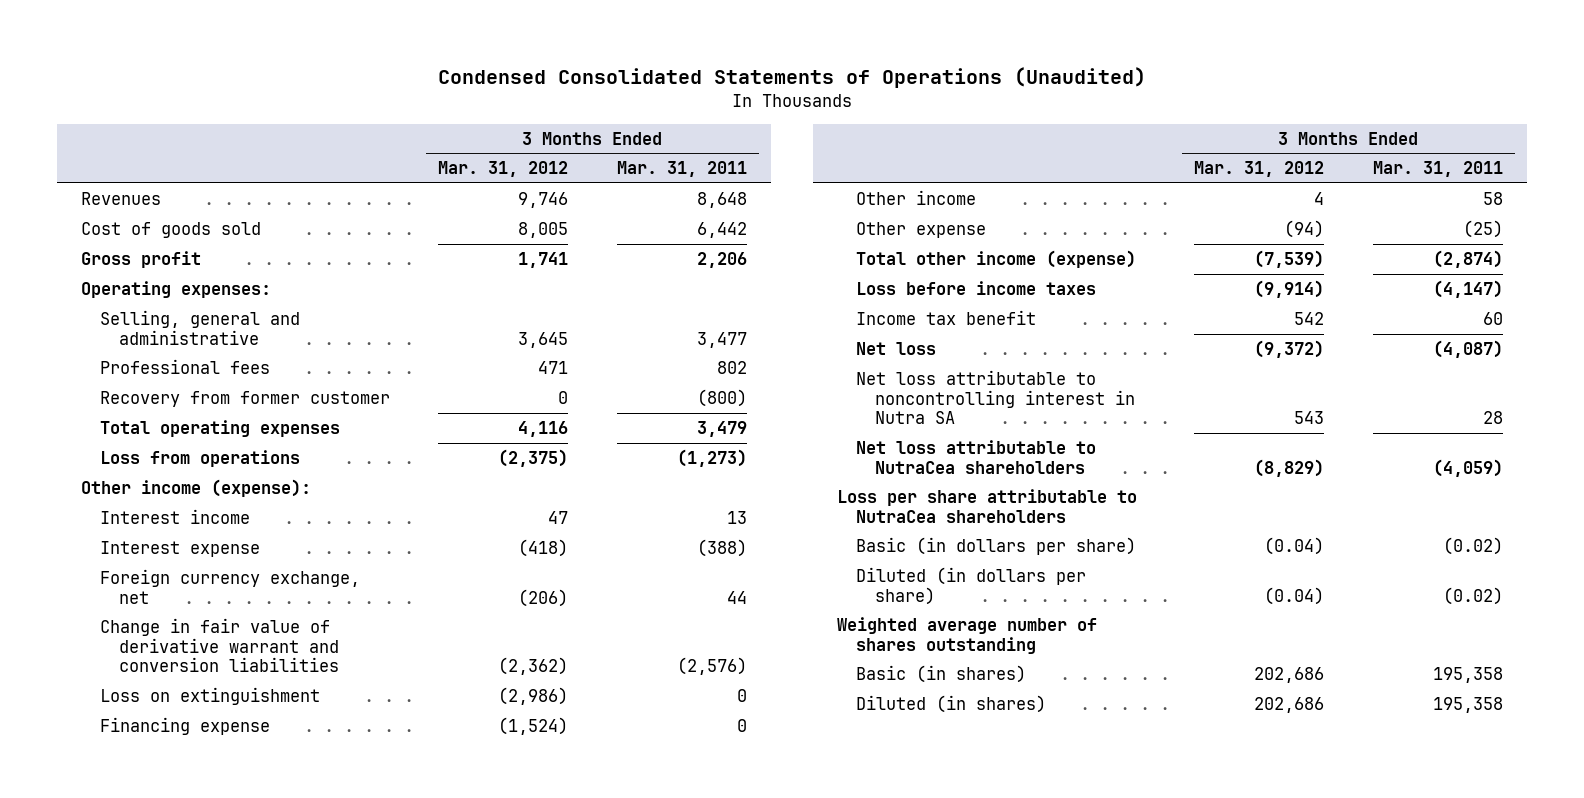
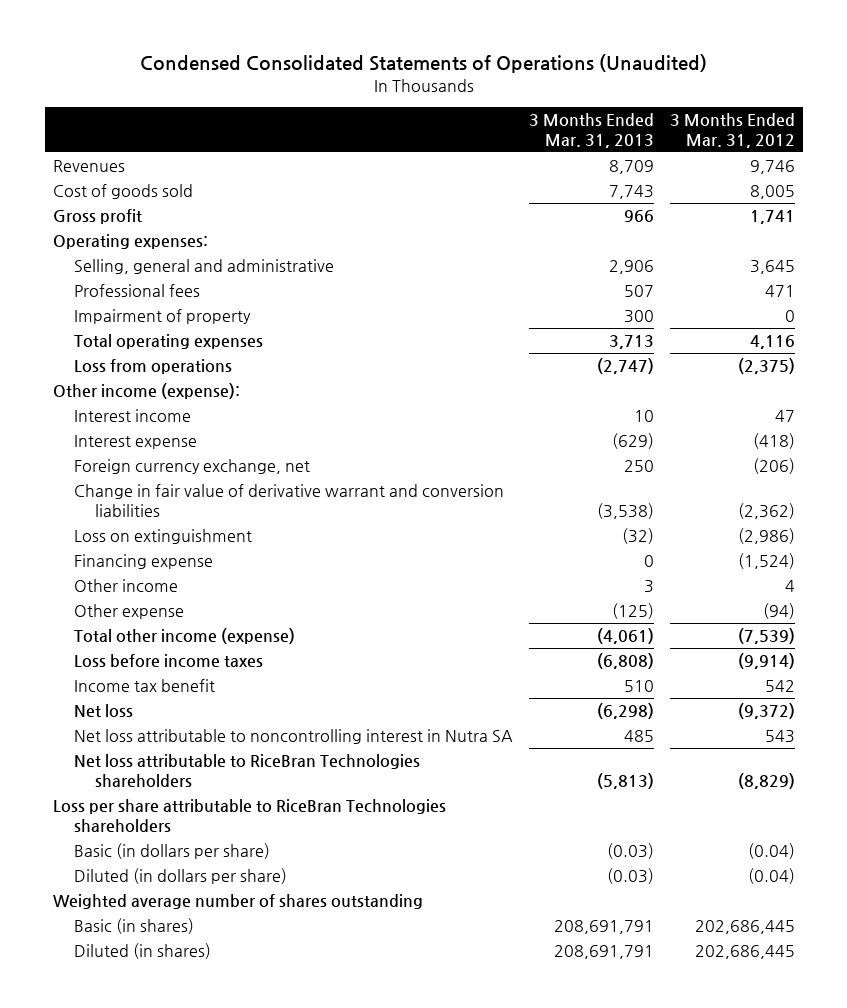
[616,161,747,178] Mar. 31, 2011 -> none
none -> [528,113,654,148] 3 Months Ended Mar. 31, 2013
[100,390,391,407] Recovery from former customer -> none
none -> [73,309,251,325] Impairment of property
[855,439,1096,474] Net loss attributable to NutraCea shareholders -> [73,754,420,787] Net loss attributable to RiceBran Technologies shareholders
[837,488,1138,523] Loss per share attributable to NutraCea shareholders -> [52,799,446,832] Loss per share attributable to RiceBran Technologies shareholders
[1254,666,1325,683] 202,686 -> [694,920,795,935] 202,686,445
[1254,696,1325,713] 202,686 -> [694,945,795,960] 202,686,445

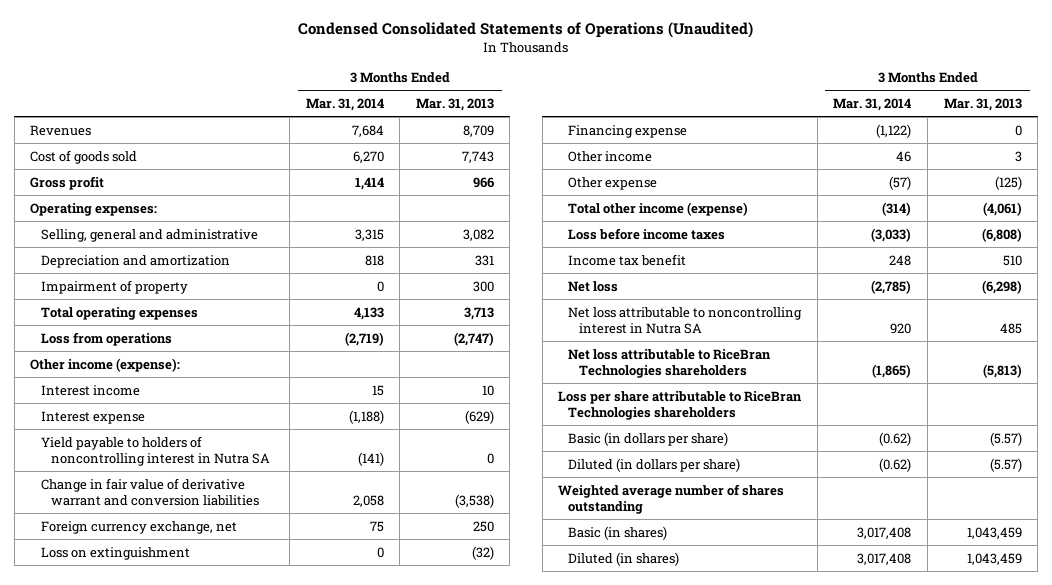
[669,113,795,148] 3 Months Ended Mar. 31, 2012 -> none
none -> [305,98,384,112] Mar. 31, 2014
[73,284,200,298] Professional fees -> none
[608,260,654,275] 2,906 -> [462,228,494,241] 3,082
none -> [40,254,230,268] Depreciation and amortization
none -> [40,435,271,467] Yield payable to holders of noncontrolling interest in Nutra SA
[73,459,310,475] Foreign currency exchange, net -> [40,520,237,534] Foreign currency exchange, net
[606,843,654,860] (0.03) -> [989,431,1022,446] (5.57)
[606,868,654,885] (0.03) -> [989,457,1022,472] (5.57)
[553,920,654,935] 208,691,791 -> [966,526,1022,539] 1,043,459
[553,945,654,960] 208,691,791 -> [966,552,1022,565] 1,043,459

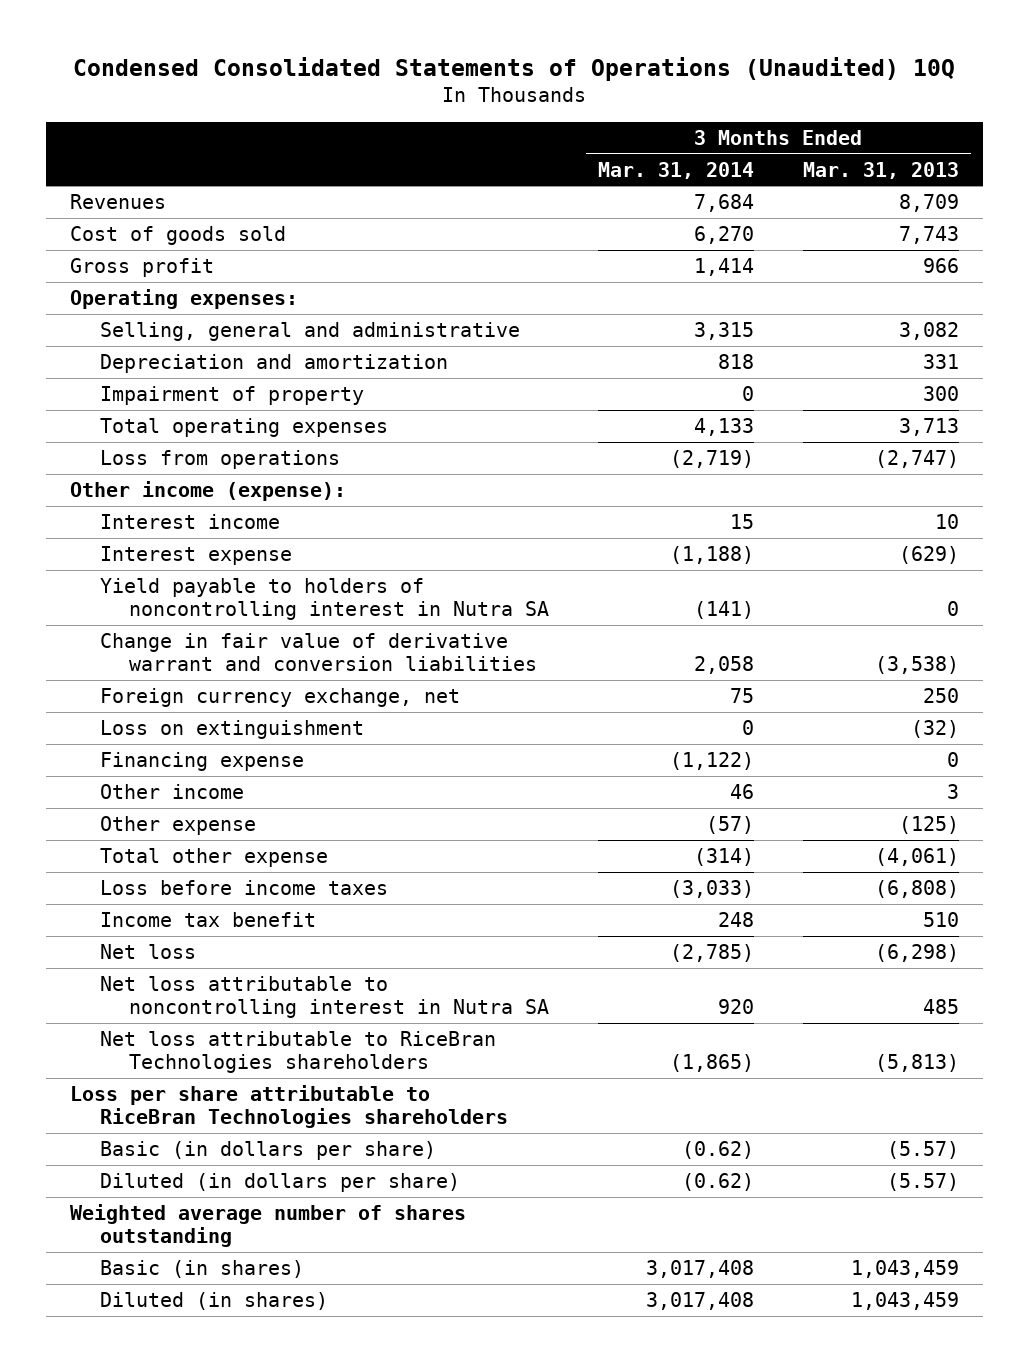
[297,22,753,39] Condensed Consolidated Statements of Operations (Unaudited) -> [73,57,956,82] Condensed Consolidated Statements of Operations (Unaudited) 10Q
[568,201,749,216] Total other income (expense) -> [99,847,328,867] Total other expense

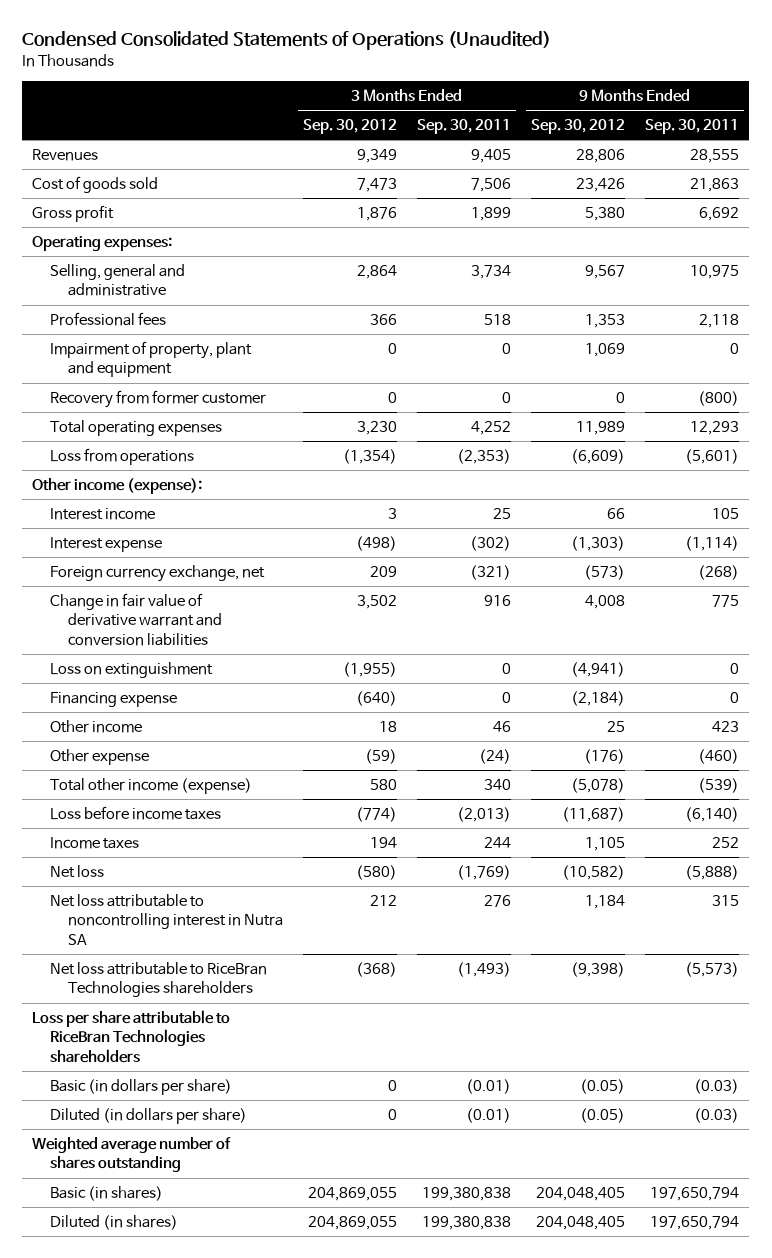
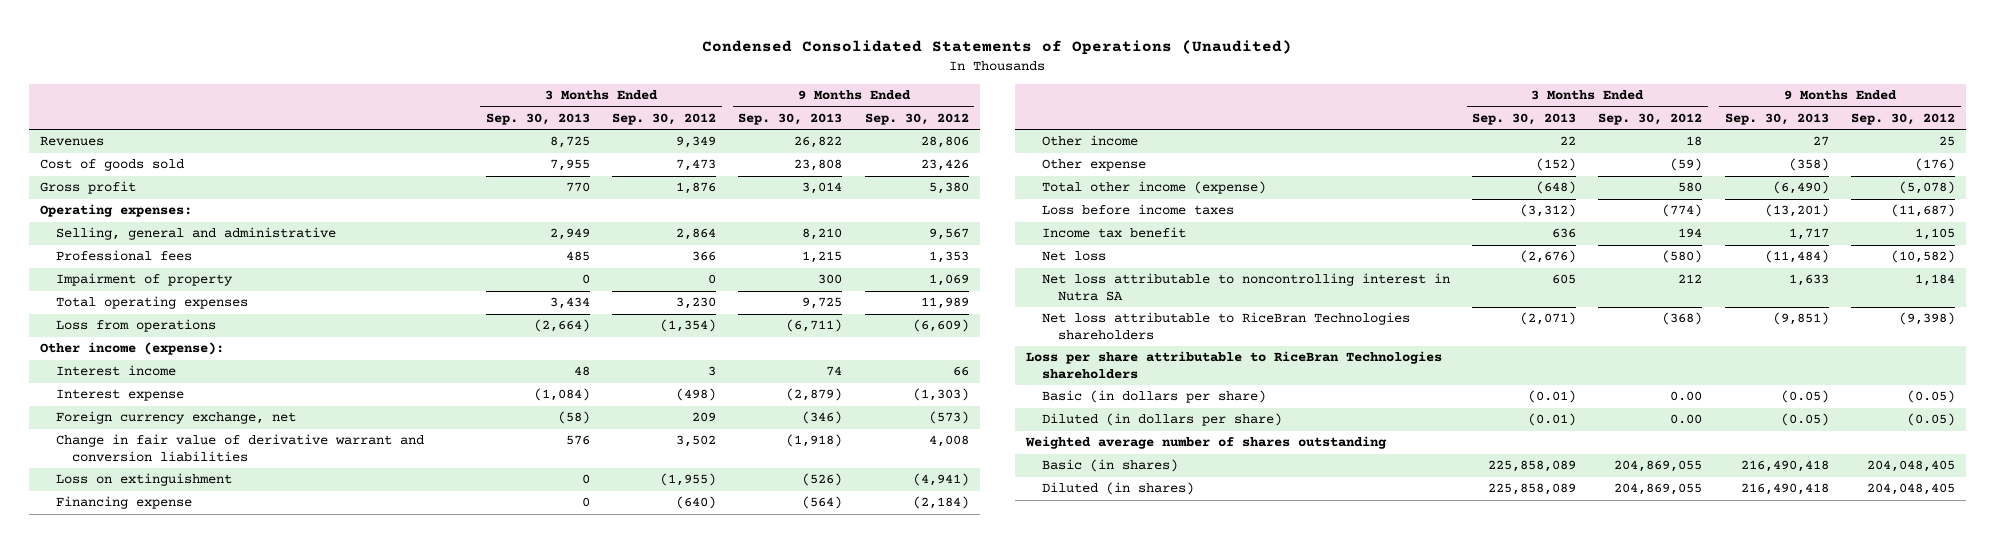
[416,119,511,135] Sep. 30, 2011 -> none
[645,119,740,135] Sep. 30, 2011 -> none
none -> [486,112,591,125] Sep. 30, 2013
none -> [738,112,843,125] Sep. 30, 2013
[49,390,266,409] Recovery from former customer -> none
[49,341,252,378] Impairment of property, plant and equipment -> [55,273,233,287] Impairment of property
[49,837,139,850] Income taxes -> [1042,227,1187,239] Income tax benefit
[387,1080,397,1092] 0 -> [1670,391,1703,402] 0.00
[387,1109,397,1121] 0 -> [1670,414,1703,425] 0.00

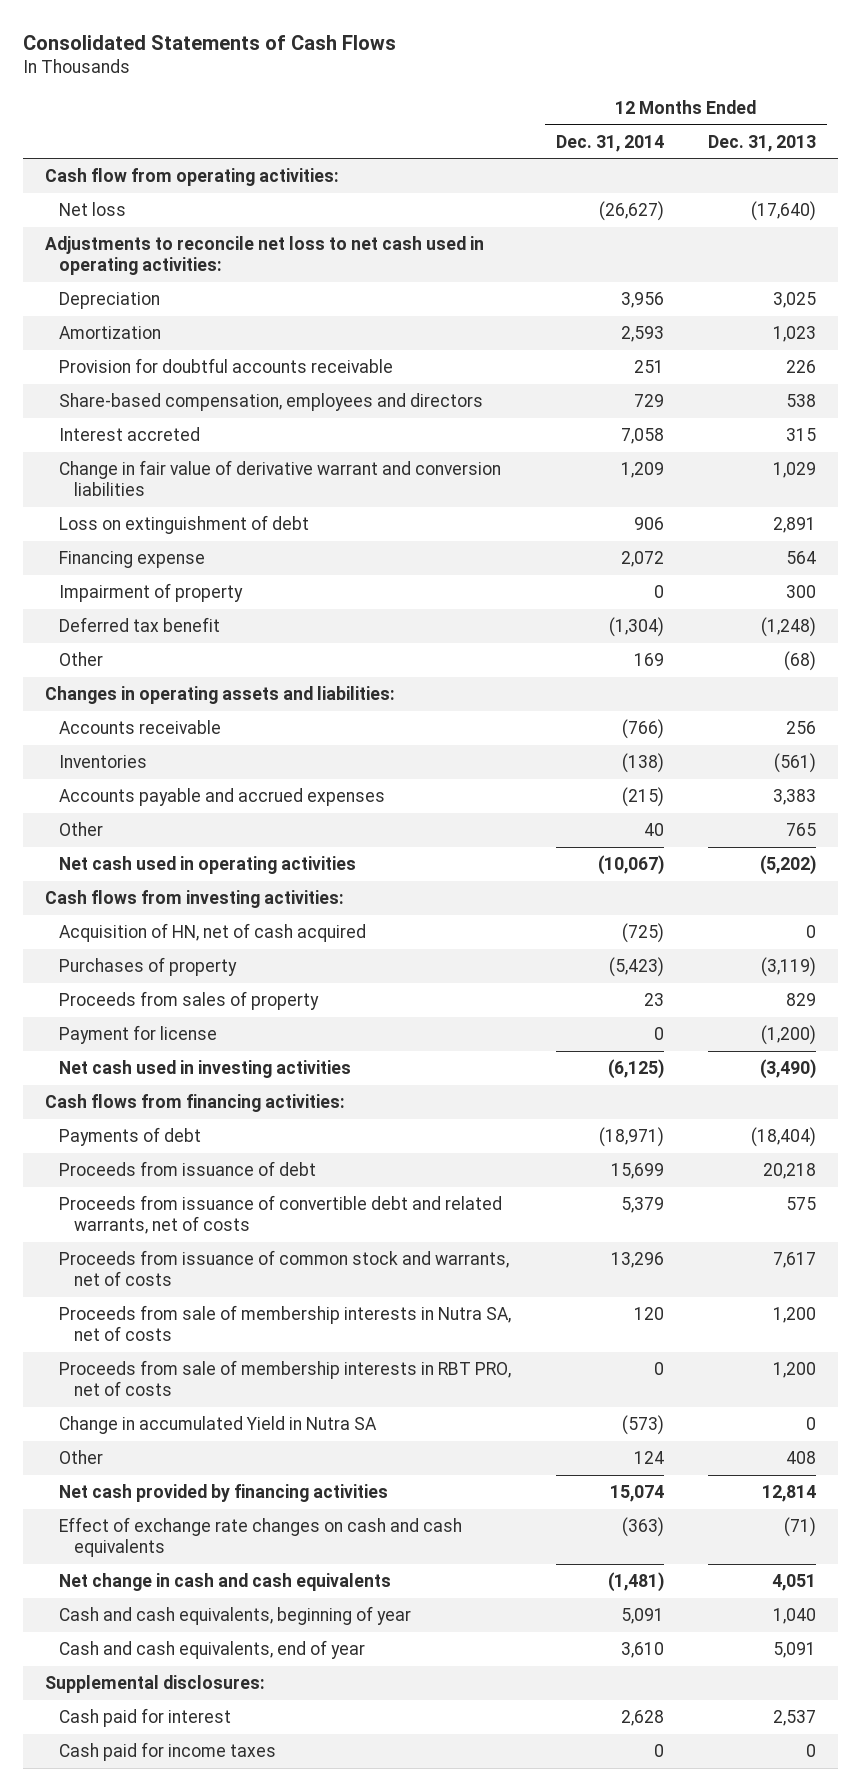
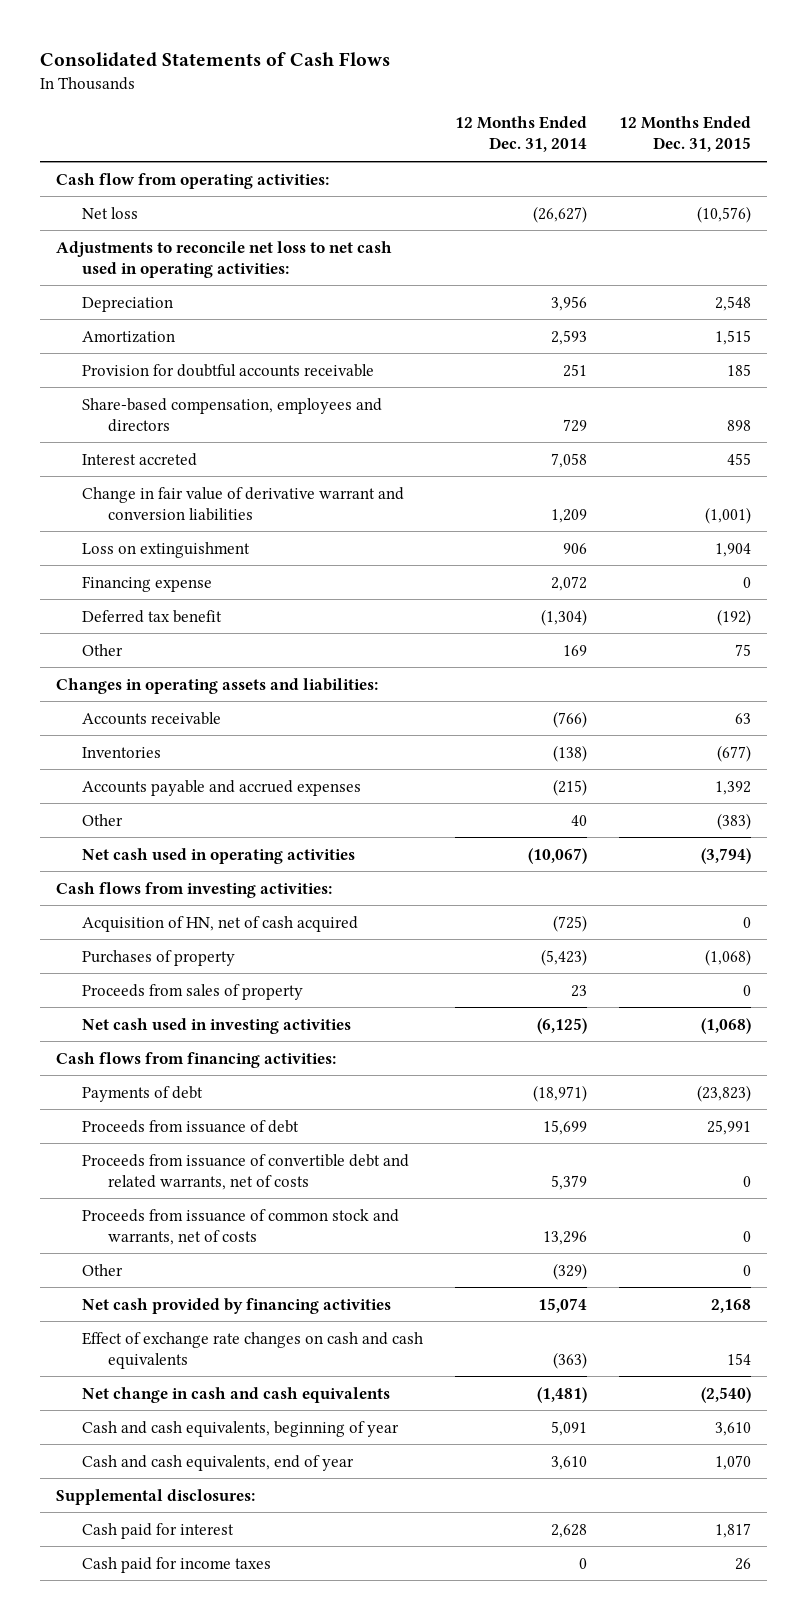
[707,134,816,152] Dec. 31, 2013 -> none
none -> [618,116,751,153] 12 Months Ended Dec. 31, 2015
[59,515,310,535] Loss on extinguishment of debt -> [82,541,251,558] Loss on extinguishment
[59,583,244,603] Impairment of property -> none
[59,1025,218,1045] Payment for license -> none
[59,1305,512,1342] Proceeds from sale of membership interests in Nutra SA, net of costs -> none
[59,1360,512,1397] Proceeds from sale of membership interests in RBT PRO, net of costs -> none
[59,1416,378,1435] Change in accumulated Yield in Nutra SA -> none
[633,1451,664,1465] 124 -> [552,1262,587,1280] (329)

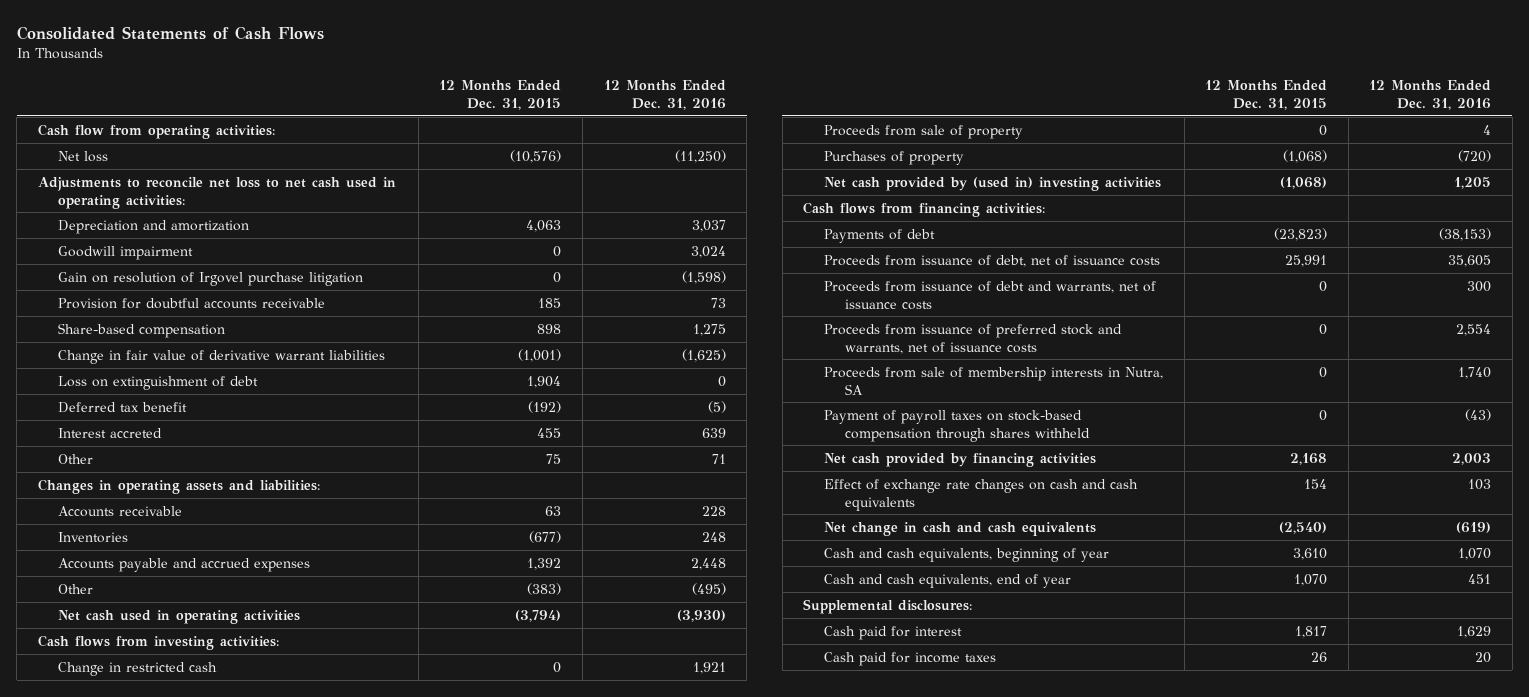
[454,116,587,153] 12 Months Ended Dec. 31, 2014 -> none
none -> [603,79,726,110] 12 Months Ended Dec. 31, 2016
[82,296,174,312] Depreciation -> none
[82,330,176,343] Amortization -> none
none -> [58,219,250,234] Depreciation and amortization
none -> [58,245,194,260] Goodwill impairment
none -> [58,271,364,286] Gain on resolution of Irgovel purchase litigation
[82,575,213,592] Financing expense -> none
[82,397,383,432] Share-based compensation, employees and directors -> [58,322,226,338] Share-based compensation
[82,486,405,521] Change in fair value of derivative warrant and conversion liabilities -> [58,349,386,364] Change in fair value of derivative warrant liabilities
[82,541,251,558] Loss on extinguishment -> [58,375,259,390] Loss on extinguishment of debt
[82,452,198,466] Interest accreted -> [58,427,163,438] Interest accreted
[82,915,359,932] Acquisition of HN, net of cash acquired -> none
none -> [58,661,218,676] Change in restricted cash
none -> [823,124,1023,139] Proceeds from sale of property
[82,983,304,1000] Proceeds from sales of property -> none
[82,1017,352,1034] Net cash used in investing activities -> [823,176,1161,191] Net cash provided by (used in) investing activities
[82,1263,124,1276] Other -> none
[82,1119,300,1133] Proceeds from issuance of debt -> [823,254,1160,267] Proceeds from issuance of debt, net of issuance costs
[82,1153,410,1190] Proceeds from issuance of convertible debt and related warrants, net of costs -> [823,280,1156,310] Proceeds from issuance of debt and warrants, net of issuance costs
[82,1208,400,1245] Proceeds from issuance of common stock and warrants, net of costs -> [823,323,1122,354] Proceeds from issuance of preferred stock and warrants, net of issuance costs
none -> [823,366,1163,395] Proceeds from sale of membership interests in Nutra, SA
none -> [823,409,1090,442] Payment of payroll taxes on stock-based compensation through shares withheld

